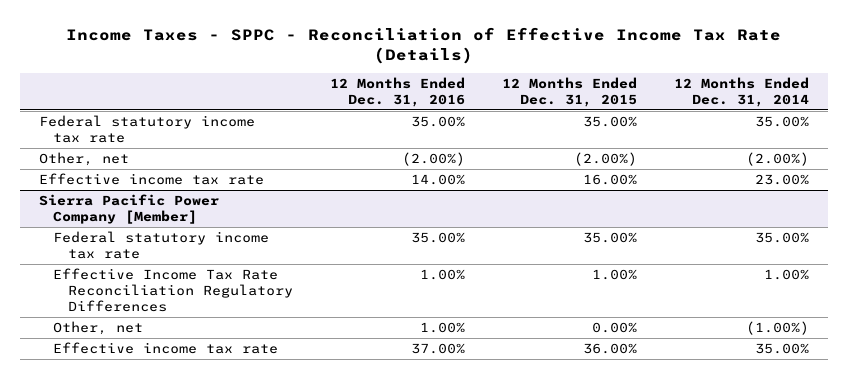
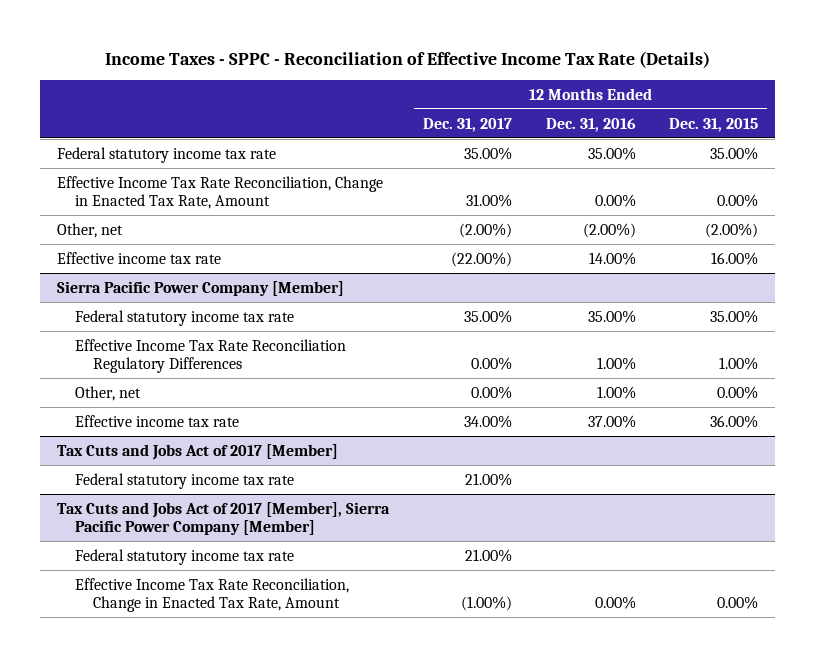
[674,77,810,107] 12 Months Ended Dec. 31, 2014 -> none
none -> [422,117,512,132] Dec. 31, 2017
none -> [56,175,383,210] Effective Income Tax Rate Reconciliation, Change in Enacted Tax Rate, Amount
none -> [56,443,338,460] Tax Cuts and Jobs Act of 2017 [Member]
none -> [74,472,294,489] Federal statutory income tax rate
none -> [56,501,390,536] Tax Cuts and Jobs Act of 2017 [Member], Sierra Pacific Power Company [Member]
none -> [74,548,294,565] Federal statutory income tax rate
none -> [74,577,349,613] Effective Income Tax Rate Reconciliation, Change in Enacted Tax Rate, Amount

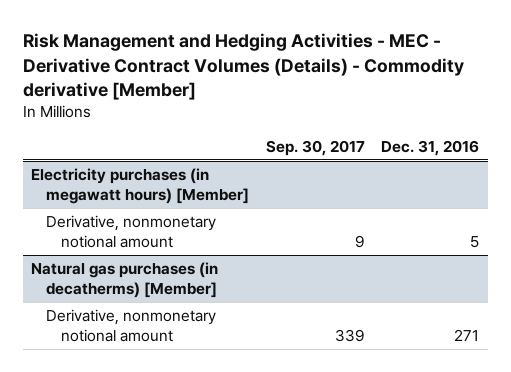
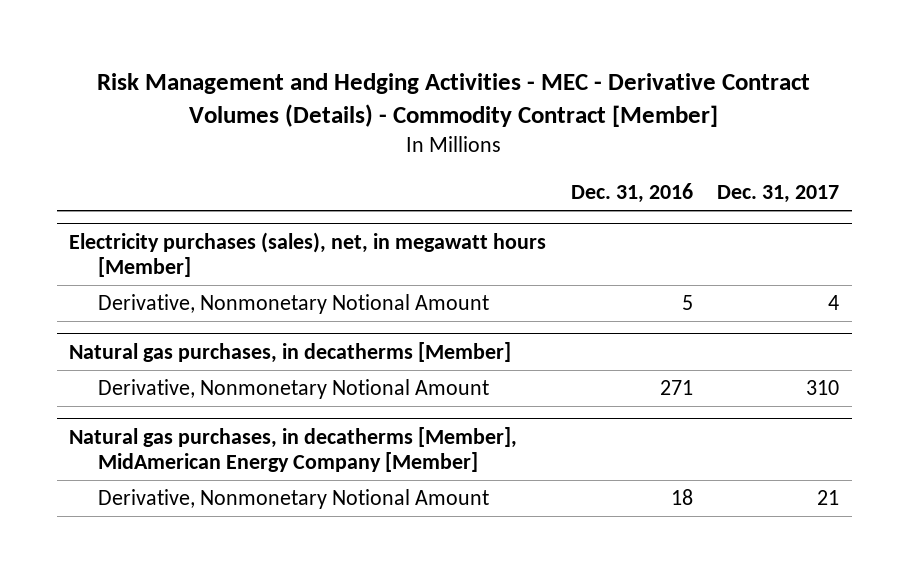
[22,33,464,101] Risk Management and Hedging Activities - MEC - Derivative Contract Volumes (Details) - Commodity derivative [Member] -> [97,72,811,128] Risk Management and Hedging Activities - MEC - Derivative Contract Volumes (Details) - Commodity Contract [Member]
[265,140,365,157] Sep. 30, 2017 -> none
none -> [717,184,840,203] Dec. 31, 2017
[31,167,249,204] Electricity purchases (in megawatt hours) [Member] -> [69,231,547,277] Electricity purchases (sales), net, in megawatt hours [Member]
[45,214,216,248] Derivative, nonmonetary notional amount -> [98,294,490,315] Derivative, Nonmonetary Notional Amount
[31,261,219,298] Natural gas purchases (in decatherms) [Member] -> [69,341,512,363] Natural gas purchases, in decatherms [Member]
[45,308,216,342] Derivative, nonmonetary notional amount -> [98,379,490,400] Derivative, Nonmonetary Notional Amount
none -> [69,426,518,472] Natural gas purchases, in decatherms [Member], MidAmerican Energy Company [Member]
none -> [98,489,490,510] Derivative, Nonmonetary Notional Amount

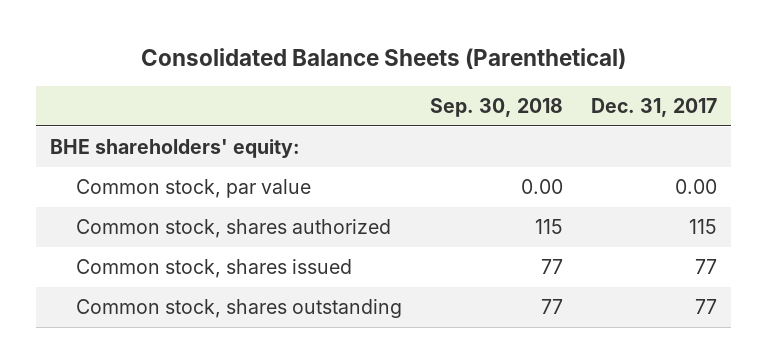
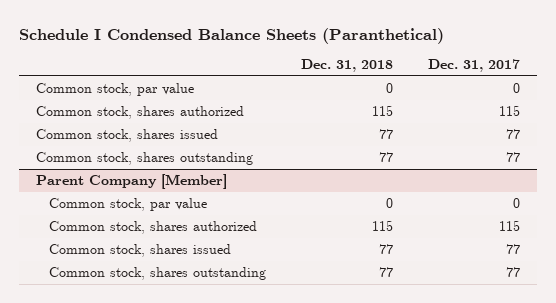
[140,48,626,70] Consolidated Balance Sheets (Parenthetical) -> [18,27,444,44] Schedule I Condensed Balance Sheets (Paranthetical)
[430,97,564,117] Sep. 30, 2018 -> none
none -> [301,59,394,73] Dec. 31, 2018
[49,139,300,159] BHE shareholders' equity: -> none
[675,179,718,195] 0.00 -> [512,82,520,93] 0
none -> [36,173,228,189] Parent Company [Member]
none -> [49,197,208,211] Common stock, par value
none -> [49,220,258,234] Common stock, shares authorized
none -> [49,243,232,257] Common stock, shares issued
none -> [49,266,267,280] Common stock, shares outstanding

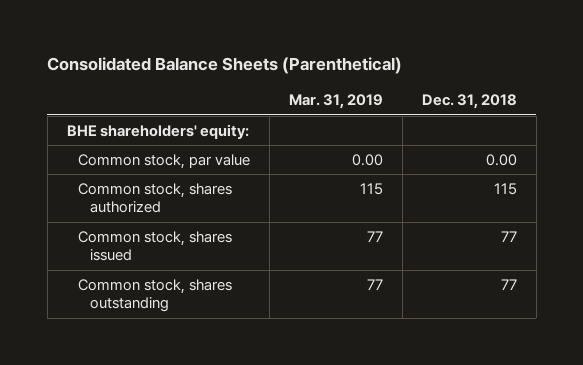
[18,27,444,44] Schedule I Condensed Balance Sheets (Paranthetical) -> [47,57,403,75] Consolidated Balance Sheets (Parenthetical)
[427,59,520,73] Dec. 31, 2017 -> none
none -> [289,94,384,110] Mar. 31, 2019
[36,105,245,119] Common stock, shares authorized -> none
[36,128,219,142] Common stock, shares issued -> none
[36,151,254,165] Common stock, shares outstanding -> none
[36,173,228,189] Parent Company [Member] -> none
[49,197,208,211] Common stock, par value -> none
none -> [66,123,249,139] BHE shareholders' equity:
[386,82,394,93] 0 -> [485,153,517,166] 0.00

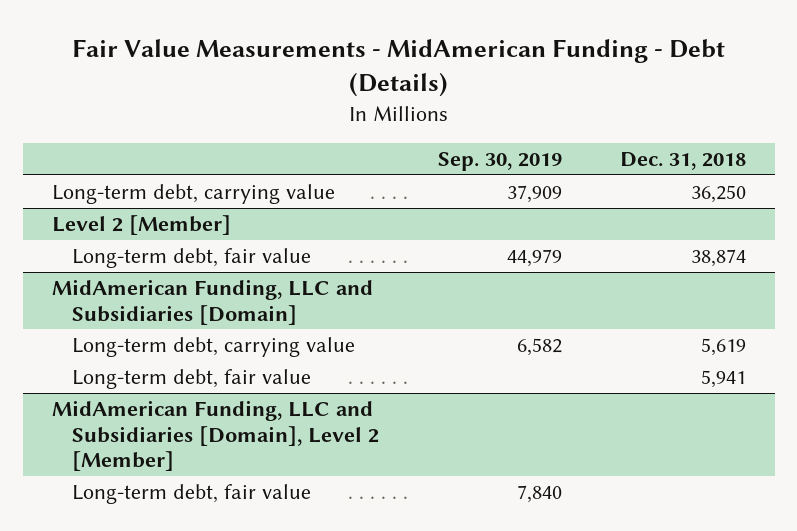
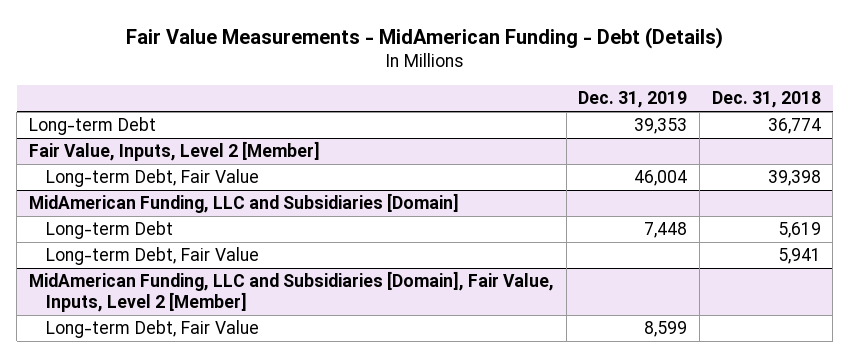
[437,152,562,172] Sep. 30, 2019 -> none
none -> [578,91,688,109] Dec. 31, 2019
[51,184,335,205] Long-term debt, carrying value -> [29,117,157,136] Long-term Debt
[690,185,746,204] 36,250 -> [767,118,821,135] 36,774
[51,215,231,236] Level 2 [Member] -> [29,141,321,162] Fair Value, Inputs, Level 2 [Member]
[72,248,312,269] Long-term debt, fair value -> [46,169,260,188] Long-term Debt, Fair Value
[690,249,746,268] 38,874 -> [767,170,821,187] 39,398
[72,337,356,358] Long-term debt, carrying value -> [46,221,174,240] Long-term Debt
[72,369,312,390] Long-term debt, fair value -> [46,247,260,266] Long-term Debt, Fair Value
[51,400,380,472] MidAmerican Funding, LLC and Subsidiaries [Domain], Level 2 [Member] -> [29,271,555,313] MidAmerican Funding, LLC and Subsidiaries [Domain], Fair Value, Inputs, Level 2 [Member]
[72,484,312,505] Long-term debt, fair value -> [46,320,260,339] Long-term Debt, Fair Value

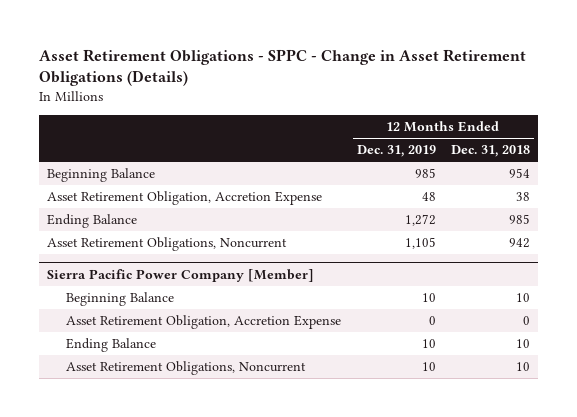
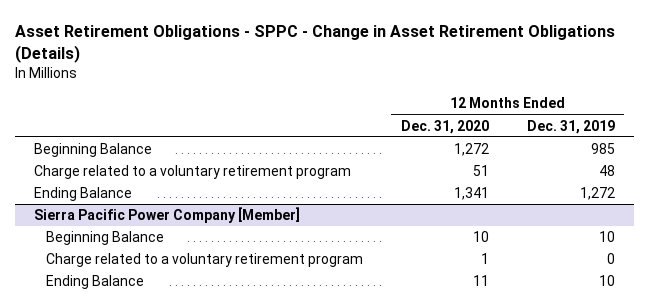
[451,145,531,158] Dec. 31, 2018 -> none
none -> [400,119,489,134] Dec. 31, 2020
[47,191,323,206] Asset Retirement Obligation, Accretion Expense -> [34,165,352,180] Charge related to a voluntary retirement program
[47,237,288,252] Asset Retirement Obligations, Noncurrent -> none
[66,315,342,330] Asset Retirement Obligation, Accretion Expense -> [45,253,363,268] Charge related to a voluntary retirement program
[66,361,307,376] Asset Retirement Obligations, Noncurrent -> none

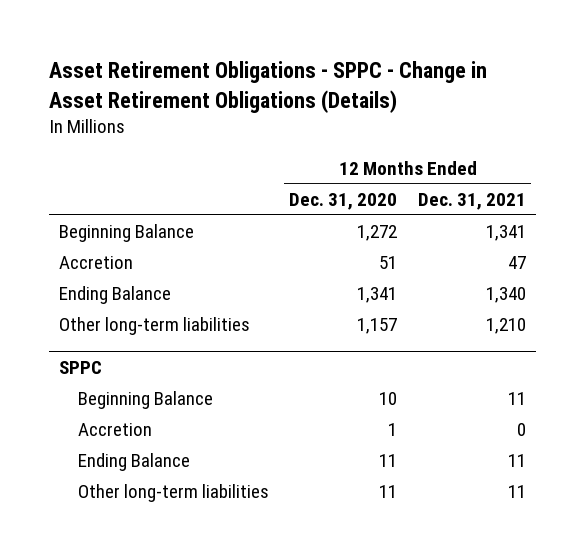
[526,119,615,134] Dec. 31, 2019 -> none
none -> [417,193,526,211] Dec. 31, 2021
[34,165,352,180] Charge related to a voluntary retirement program -> [58,256,133,270] Accretion
none -> [58,317,250,336] Other long-term liabilities
[34,207,301,224] Sierra Pacific Power Company [Member] -> [58,361,102,375] SPPC
[45,253,363,268] Charge related to a voluntary retirement program -> [78,423,153,437] Accretion
none -> [78,484,270,503] Other long-term liabilities

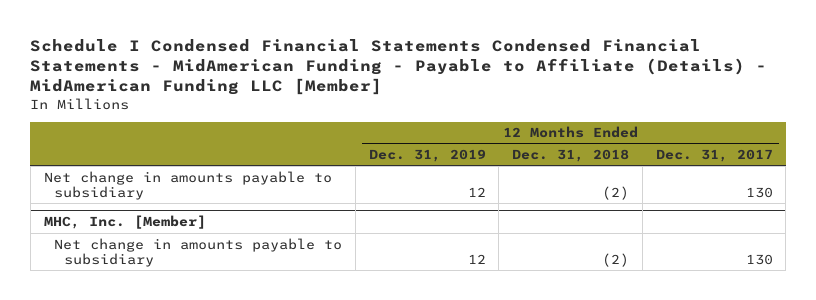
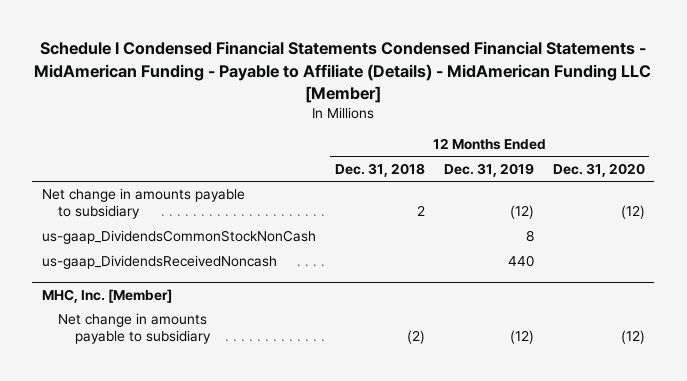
[655,149,773,163] Dec. 31, 2017 -> none
none -> [552,162,645,177] Dec. 31, 2020
[467,186,486,197] 12 -> [509,205,534,220] (12)
[602,185,630,200] (2) -> [416,205,425,217] 2
none -> [41,230,316,245] us-gaap_DividendsCommonStockNonCash
none -> [41,255,277,270] us-gaap_DividendsReceivedNoncash
[467,253,486,264] 12 -> [509,330,534,345] (12)

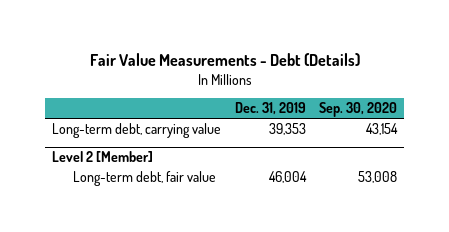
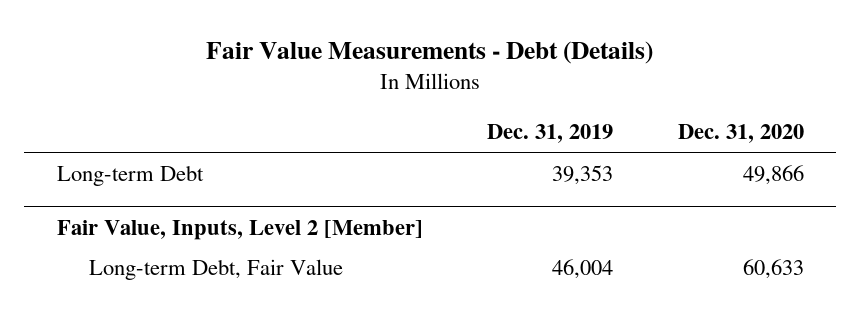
[319,102,398,118] Sep. 30, 2020 -> none
none -> [677,124,804,144] Dec. 31, 2020
[51,122,221,138] Long-term debt, carrying value -> [56,164,204,186] Long-term Debt
[51,150,153,162] Level 2 [Member] -> [56,219,423,240] Fair Value, Inputs, Level 2 [Member]
[73,170,217,186] Long-term debt, fair value -> [89,258,344,280] Long-term Debt, Fair Value

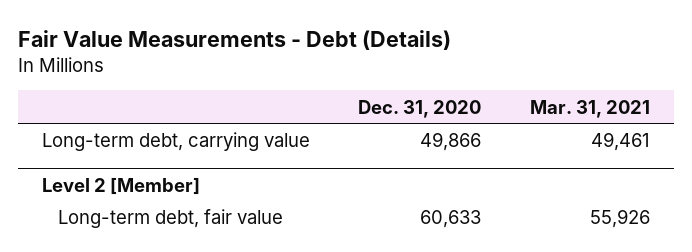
[487,124,614,144] Dec. 31, 2019 -> none
none -> [529,99,650,118] Mar. 31, 2021
[56,164,204,186] Long-term Debt -> [42,132,311,152] Long-term debt, carrying value
[56,219,423,240] Fair Value, Inputs, Level 2 [Member] -> [42,176,201,195] Level 2 [Member]
[89,258,344,280] Long-term Debt, Fair Value -> [58,209,284,229] Long-term debt, fair value

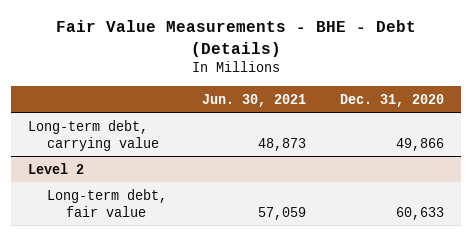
[17,29,451,50] Fair Value Measurements - Debt (Details) -> [56,20,417,57] Fair Value Measurements - BHE - Debt (Details)
[529,99,650,118] Mar. 31, 2021 -> none
none -> [201,93,306,107] Jun. 30, 2021
[42,176,201,195] Level 2 [Member] -> [28,162,85,174] Level 2

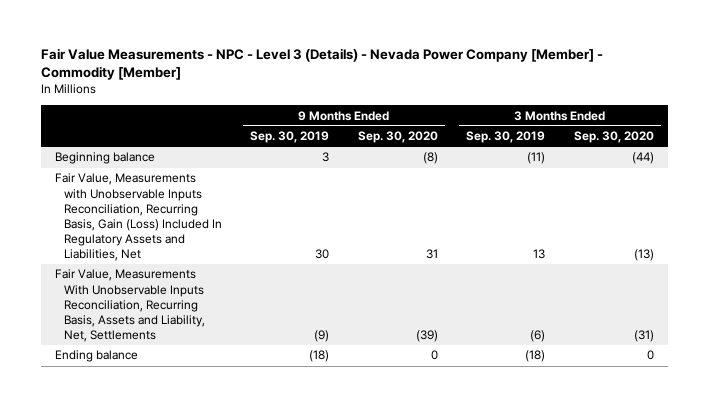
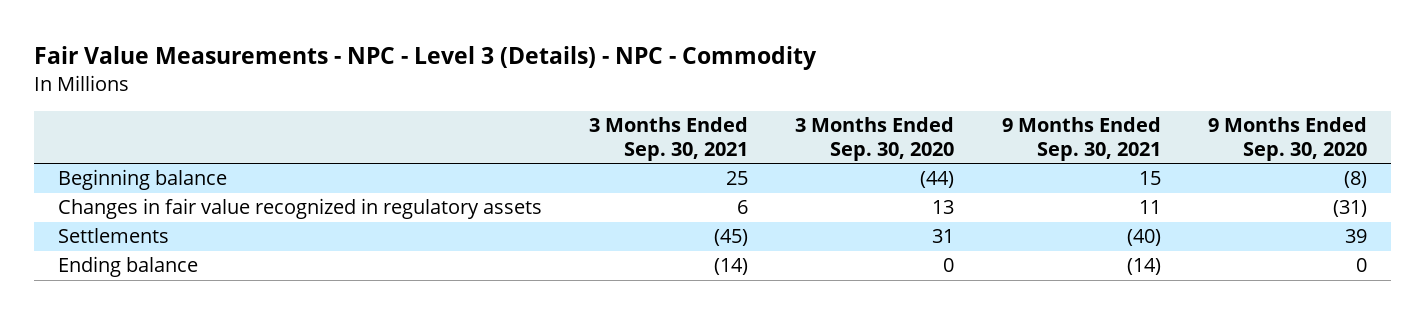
[40,47,603,81] Fair Value Measurements - NPC - Level 3 (Details) - Nevada Power Company [Member] - Commodity [Member] -> [33,46,817,71] Fair Value Measurements - NPC - Level 3 (Details) - NPC - Commodity
[250,131,330,144] Sep. 30, 2019 -> none
[466,131,546,144] Sep. 30, 2019 -> none
none -> [589,117,749,161] 3 Months Ended Sep. 30, 2021
none -> [1001,117,1161,161] 9 Months Ended Sep. 30, 2021
[54,269,205,343] Fair Value, Measurements With Unobservable Inputs Reconciliation, Recurring Basis, Assets and Liability, Net, Settlements -> none
[54,173,222,262] Fair Value, Measurements with Unobservable Inputs Reconciliation, Recurring Basis, Gain (Loss) Included In Regulatory Assets and Liabilities, Net -> [57,198,542,220] Changes in fair value recognized in regulatory assets
[425,249,438,260] 31 -> [1333,200,1368,218] (31)
[633,249,654,262] (13) -> [932,200,955,215] 13
none -> [57,228,169,244] Settlements

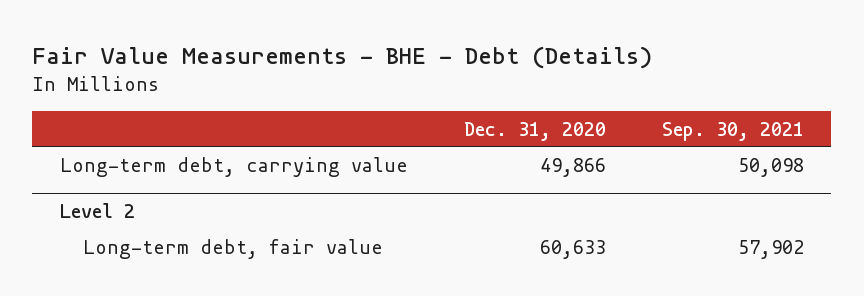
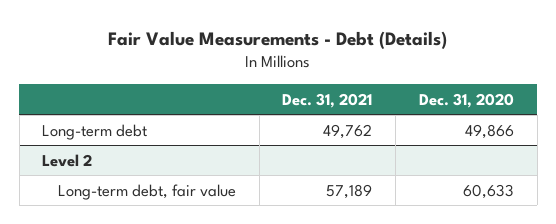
[32,45,653,69] Fair Value Measurements - BHE - Debt (Details) -> [108,30,448,49] Fair Value Measurements - Debt (Details)
[661,121,804,141] Sep. 30, 2021 -> none
none -> [282,92,373,108] Dec. 31, 2021
[60,156,409,177] Long-term debt, carrying value -> [42,123,148,140] Long-term debt

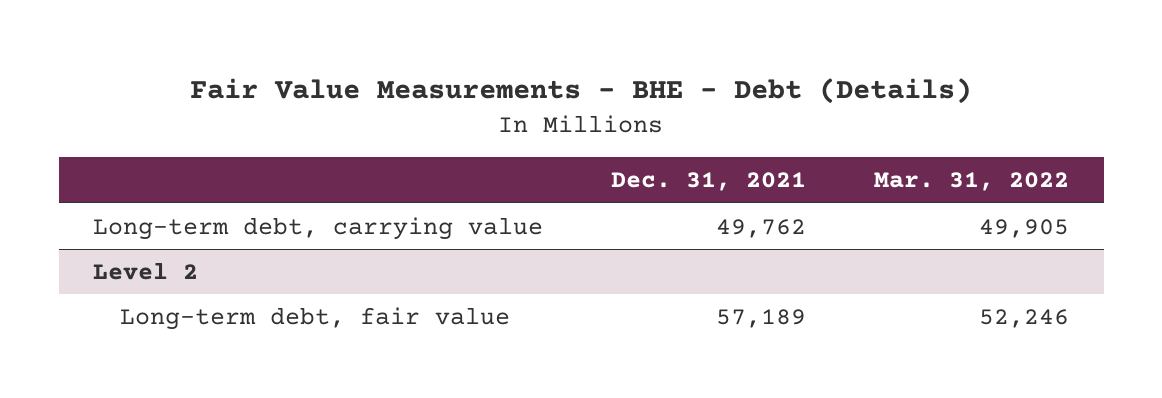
[108,30,448,49] Fair Value Measurements - Debt (Details) -> [190,78,973,105] Fair Value Measurements - BHE - Debt (Details)
[418,92,514,108] Dec. 31, 2020 -> none
none -> [874,172,1070,192] Mar. 31, 2022
[42,123,148,140] Long-term debt -> [92,216,543,240] Long-term debt, carrying value

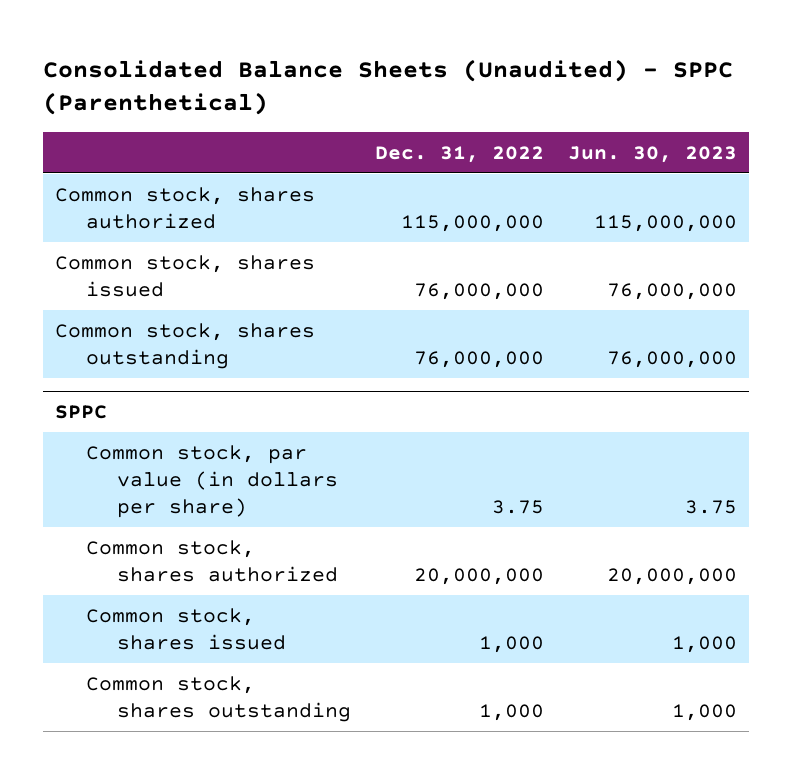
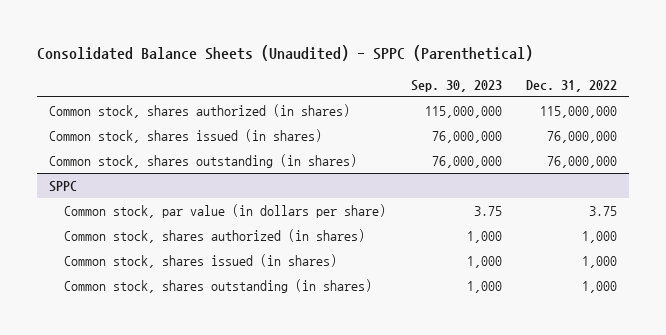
[567,145,737,163] Jun. 30, 2023 -> none
none -> [410,79,502,92] Sep. 30, 2023
[55,186,316,229] Common stock, shares authorized -> [49,103,351,118] Common stock, shares authorized (in shares)
[55,254,316,297] Common stock, shares issued -> [49,128,323,143] Common stock, shares issued (in shares)
[55,322,316,369] Common stock, shares outstanding -> [49,153,358,168] Common stock, shares outstanding (in shares)
[86,539,339,582] Common stock, shares authorized -> [64,228,366,243] Common stock, shares authorized (in shares)
[414,567,545,585] 20,000,000 -> [581,230,617,243] 1,000
[86,607,287,650] Common stock, shares issued -> [64,253,338,268] Common stock, shares issued (in shares)
[86,675,352,722] Common stock, shares outstanding -> [64,278,373,293] Common stock, shares outstanding (in shares)

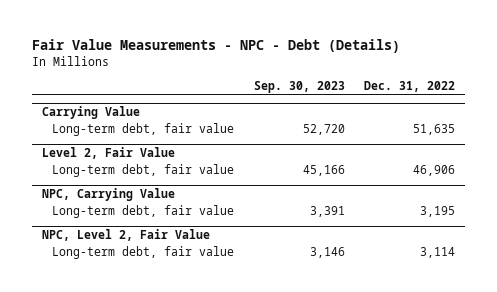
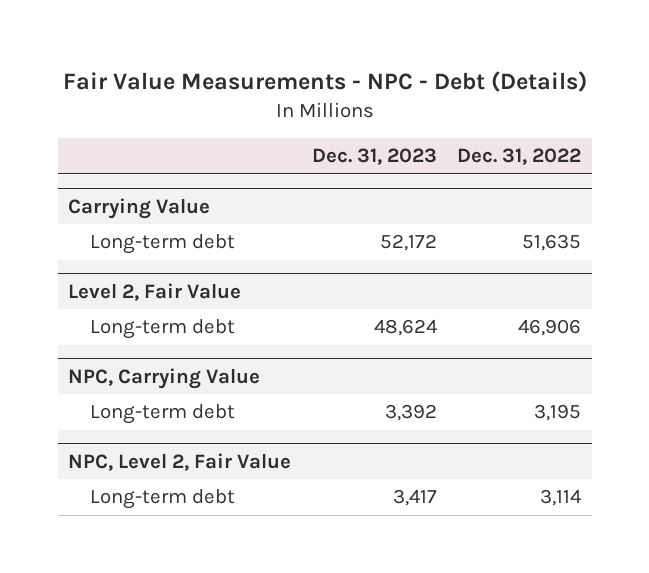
[253,81,345,94] Sep. 30, 2023 -> none
none -> [311,148,437,166] Dec. 31, 2023
[52,122,235,136] Long-term debt, fair value -> [90,234,236,255] Long-term debt
[52,163,235,177] Long-term debt, fair value -> [90,319,236,340] Long-term debt
[52,204,235,218] Long-term debt, fair value -> [90,404,236,425] Long-term debt
[52,245,235,259] Long-term debt, fair value -> [90,489,236,510] Long-term debt

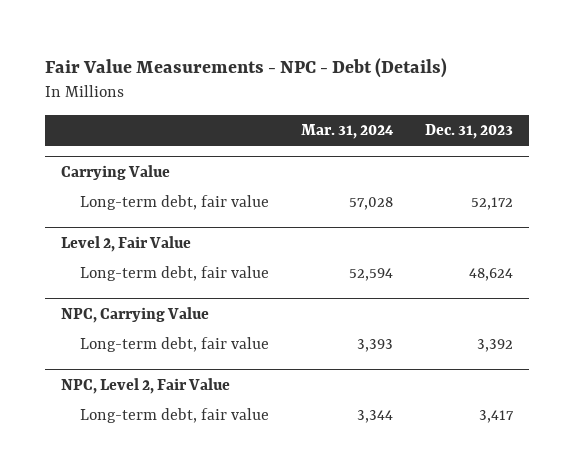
[457,148,582,166] Dec. 31, 2022 -> none
none -> [301,124,395,140] Mar. 31, 2024
[90,234,236,255] Long-term debt -> [80,195,270,211] Long-term debt, fair value
[90,319,236,340] Long-term debt -> [80,266,270,282] Long-term debt, fair value
[90,404,236,425] Long-term debt -> [80,337,270,353] Long-term debt, fair value
[90,489,236,510] Long-term debt -> [80,408,270,424] Long-term debt, fair value

